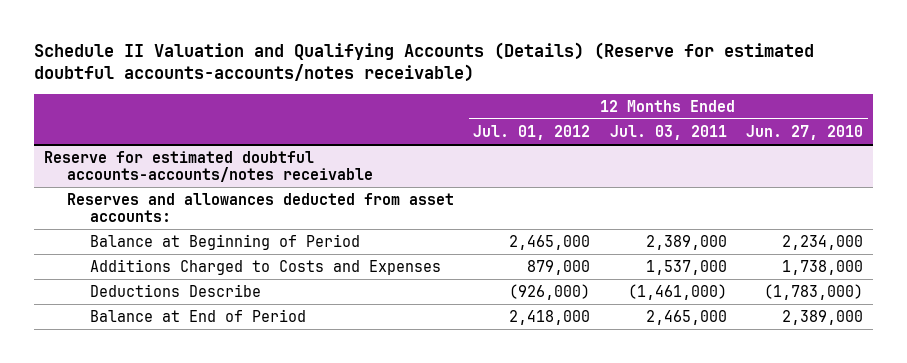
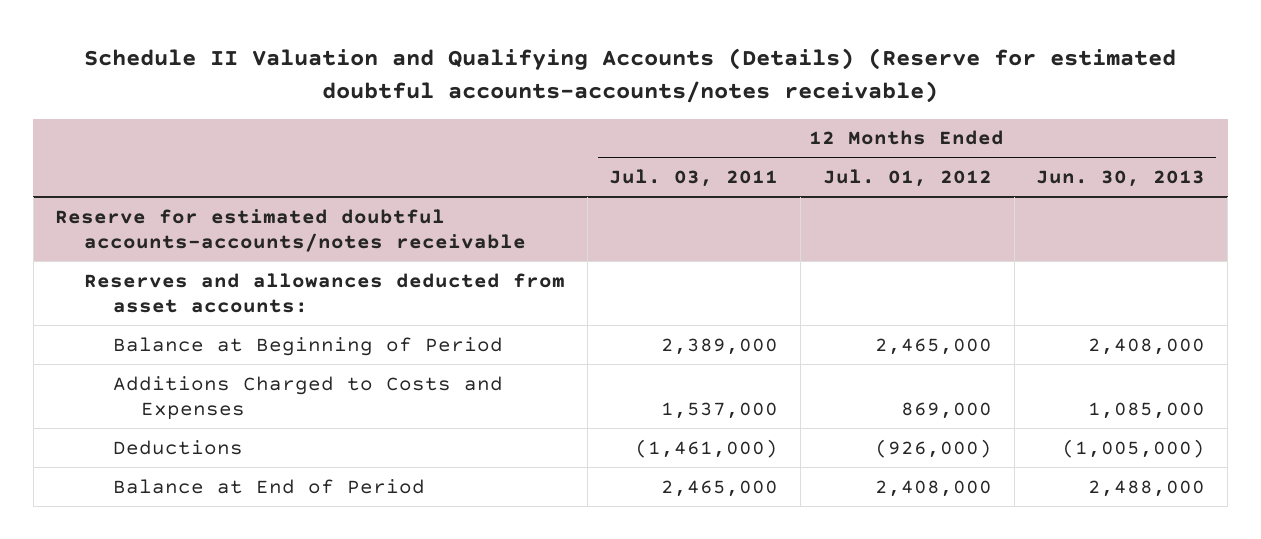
[746,124,864,140] Jun. 27, 2010 -> none
none -> [1036,169,1206,187] Jun. 30, 2013
[527,259,591,275] 879,000 -> [900,401,992,419] 869,000
[90,283,262,297] Deductions Describe -> [112,439,243,455] Deductions
[509,309,591,325] 2,418,000 -> [874,479,992,497] 2,408,000

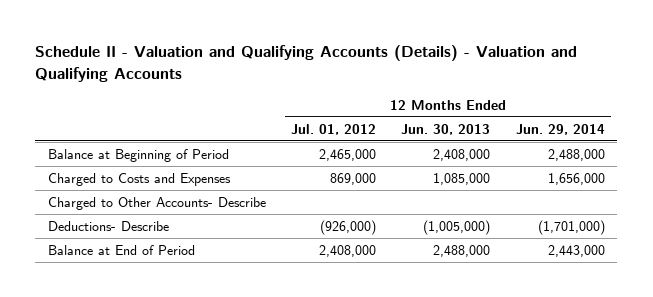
[84,48,1177,103] Schedule II Valuation and Qualifying Accounts (Details) (Reserve for estimated doubtful accounts-accounts/notes receivable) -> [35,45,578,82] Schedule II - Valuation and Qualifying Accounts (Details) - Valuation and Qualifying Accounts
[609,168,779,187] Jul. 03, 2011 -> none
none -> [515,123,605,135] Jun. 29, 2014
[55,208,526,252] Reserve for estimated doubtful accounts-accounts/notes receivable -> none
[83,272,565,313] Reserves and allowances deducted from asset accounts: -> none
[112,375,503,420] Additions Charged to Costs and Expenses -> [47,172,231,186] Charged to Costs and Expenses
none -> [47,196,266,210] Charged to Other Accounts- Describe
[112,439,243,455] Deductions -> [47,220,169,231] Deductions- Describe

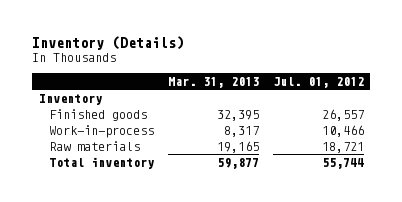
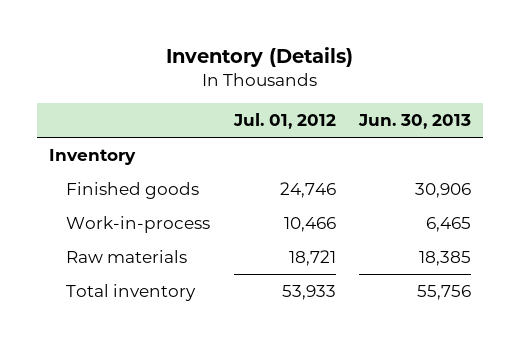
[167,76,259,88] Mar. 31, 2013 -> none
none -> [358,113,472,129] Jun. 30, 2013
[321,108,364,121] 26,557 -> [279,182,336,199] 24,746
[321,157,364,169] 55,744 -> [281,285,336,301] 53,933

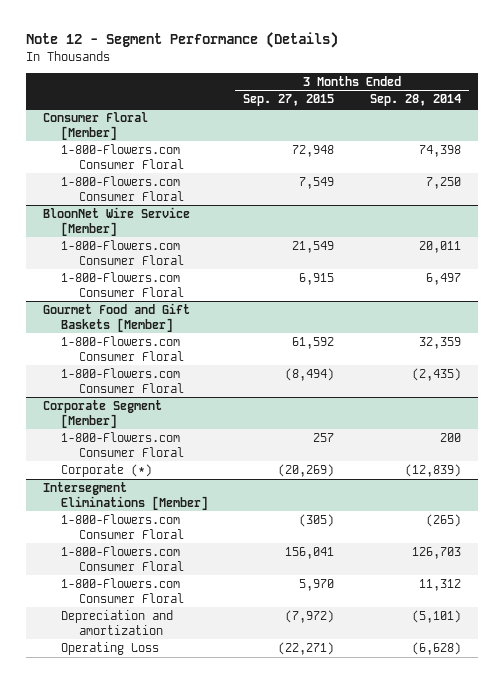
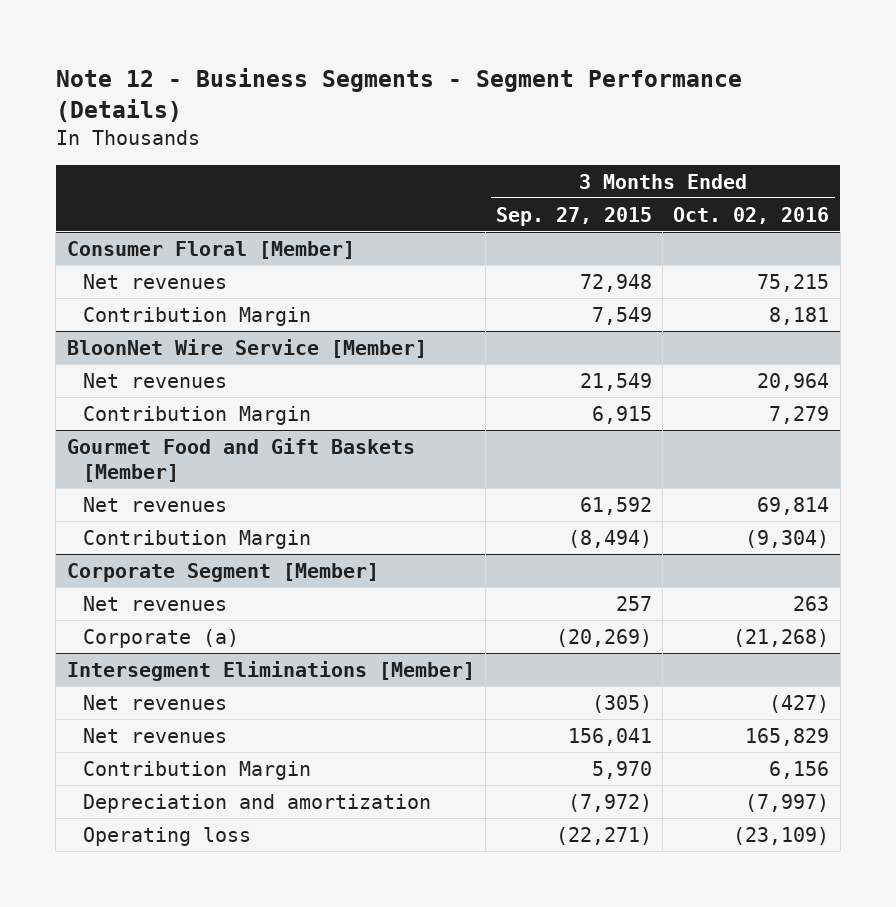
[25,32,338,49] Note 12 - Segment Performance (Details) -> [55,67,742,122] Note 12 - Business Segments - Segment Performance (Details)
[369,94,461,107] Sep. 28, 2014 -> none
none -> [673,206,830,224] Oct. 02, 2016
[61,144,185,169] 1-800-Flowers.com Consumer Floral -> [83,273,228,289] Net revenues
[61,176,185,201] 1-800-Flowers.com Consumer Floral -> [83,306,312,326] Contribution Margin
[61,240,185,265] 1-800-Flowers.com Consumer Floral -> [83,372,228,388] Net revenues
[61,272,185,297] 1-800-Flowers.com Consumer Floral -> [83,405,312,425] Contribution Margin
[61,336,185,361] 1-800-Flowers.com Consumer Floral -> [83,496,228,512] Net revenues
[61,368,185,393] 1-800-Flowers.com Consumer Floral -> [83,529,312,549] Contribution Margin
[61,432,185,457] 1-800-Flowers.com Consumer Floral -> [83,595,228,611] Net revenues
[61,464,153,478] Corporate (*) -> [83,628,240,648] Corporate (a)
[61,514,185,539] 1-800-Flowers.com Consumer Floral -> [83,694,228,710] Net revenues
[61,546,185,571] 1-800-Flowers.com Consumer Floral -> [83,727,228,743] Net revenues
[61,578,185,603] 1-800-Flowers.com Consumer Floral -> [83,760,312,780] Contribution Margin
[61,642,160,656] Operating Loss -> [83,826,252,846] Operating loss

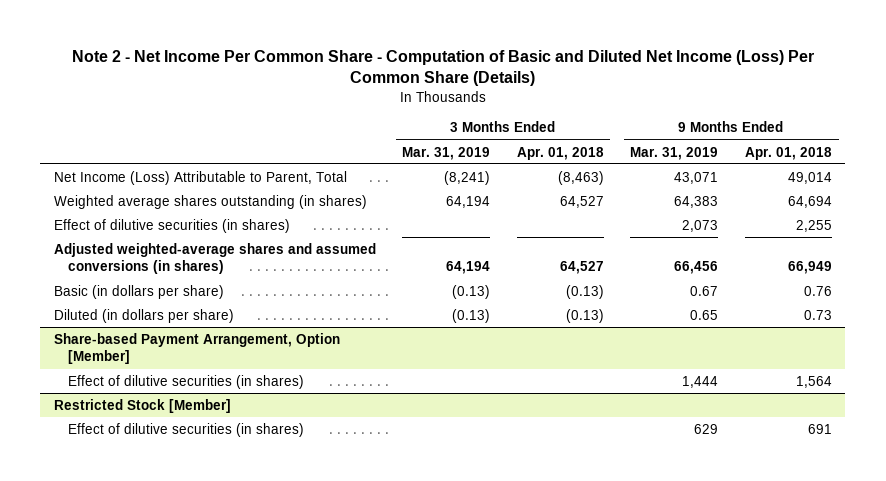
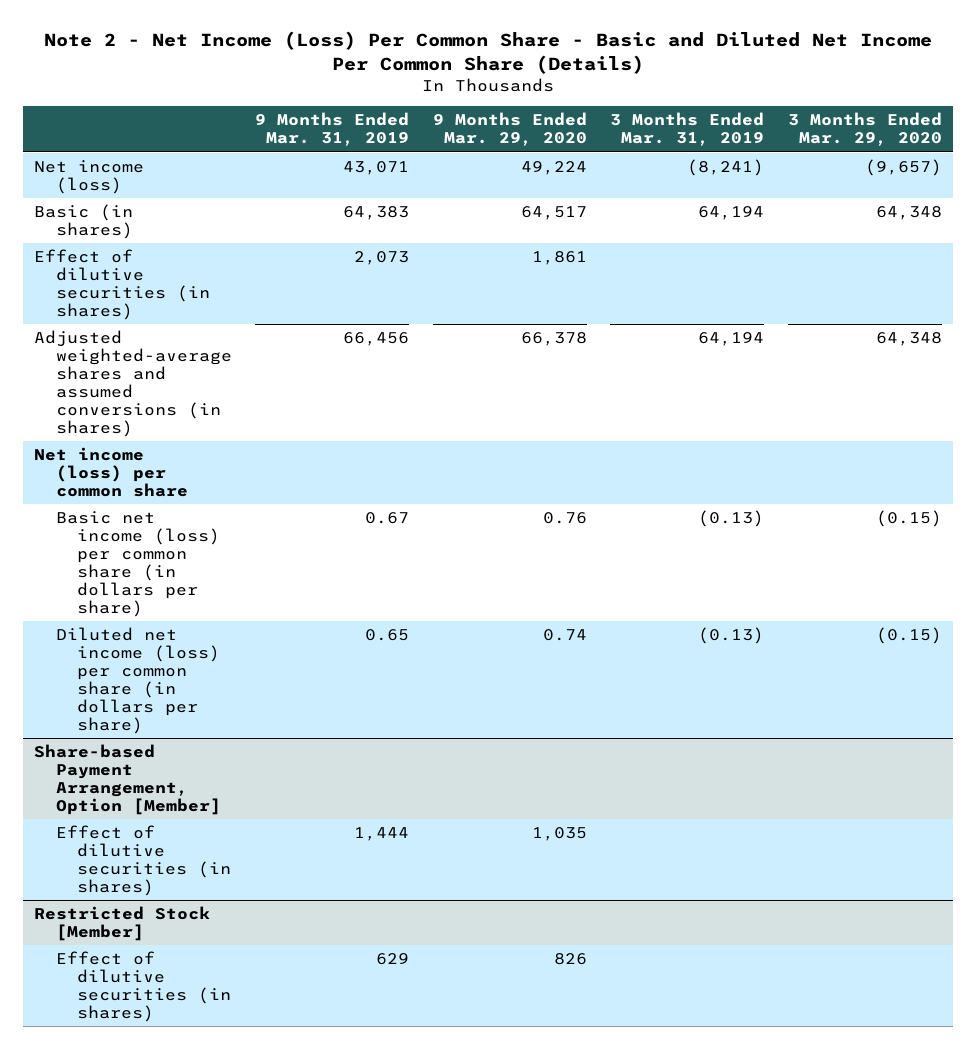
[71,49,814,87] Note 2 - Net Income Per Common Share - Computation of Basic and Diluted Net Income (Loss) Per Common Share (Details) -> [43,31,932,75] Note 2 - Net Income (Loss) Per Common Share - Basic and Diluted Net Income Per Common Share (Details)
[516,146,604,160] Apr. 01, 2018 -> none
[744,146,832,160] Apr. 01, 2018 -> none
none -> [432,112,587,147] 9 Months Ended Mar. 29, 2020
none -> [787,112,942,147] 3 Months Ended Mar. 29, 2020
[53,170,347,185] Net Income (Loss) Attributable to Parent, Total -> [34,159,145,194] Net income (loss)
[53,194,367,209] Weighted average shares outstanding (in shares) -> [34,203,134,239] Basic (in shares)
none -> [34,446,188,497] Net income (loss) per common share
[53,284,224,299] Basic (in dollars per share) -> [55,510,221,617] Basic net income (loss) per common share (in dollars per share)
[53,308,234,323] Diluted (in dollars per share) -> [55,626,221,734] Diluted net income (loss) per common share (in dollars per share)

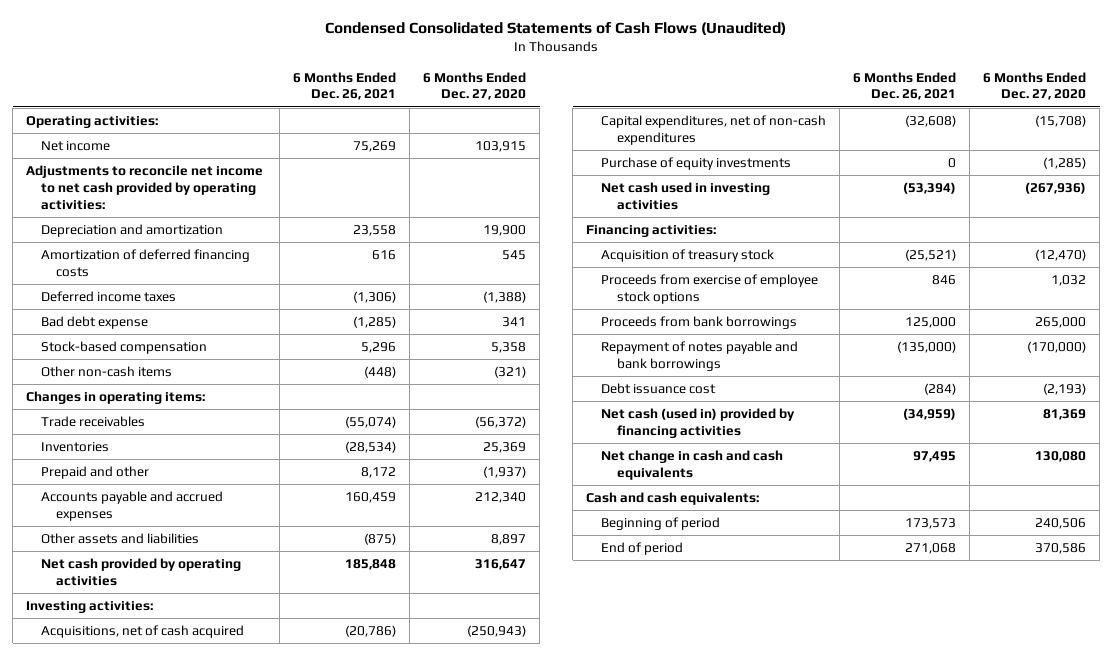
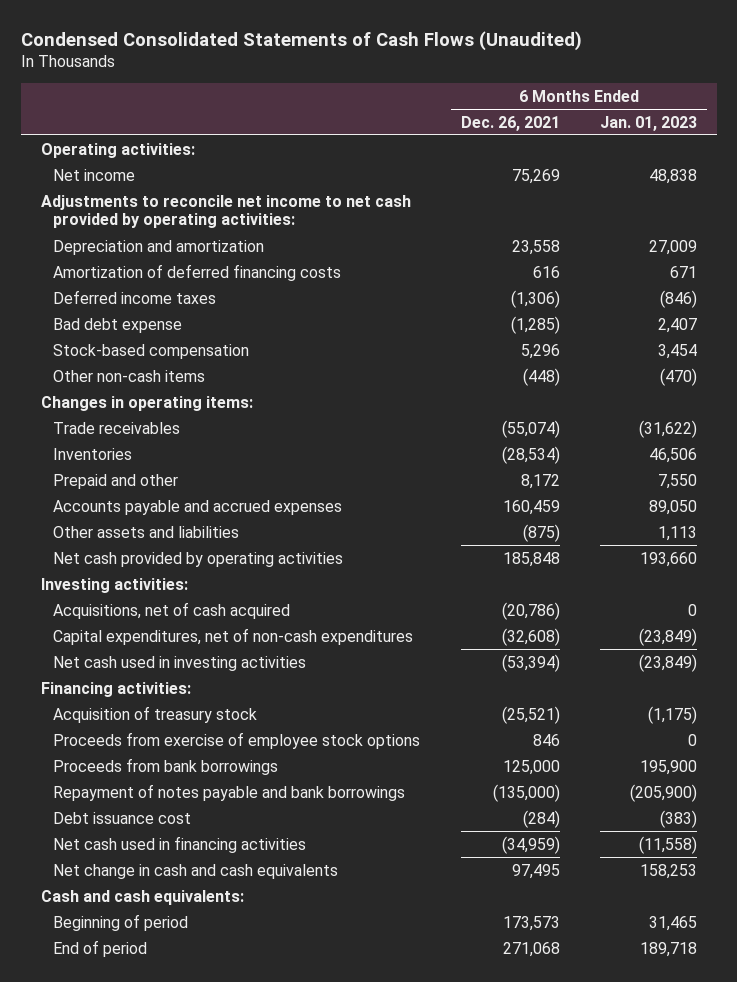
[423,71,527,101] 6 Months Ended Dec. 27, 2020 -> none
none -> [599,115,697,131] Jan. 01, 2023
[601,157,792,171] Purchase of equity investments -> none
[601,408,796,438] Net cash (used in) provided by financing activities -> [53,835,307,853] Net cash used in financing activities

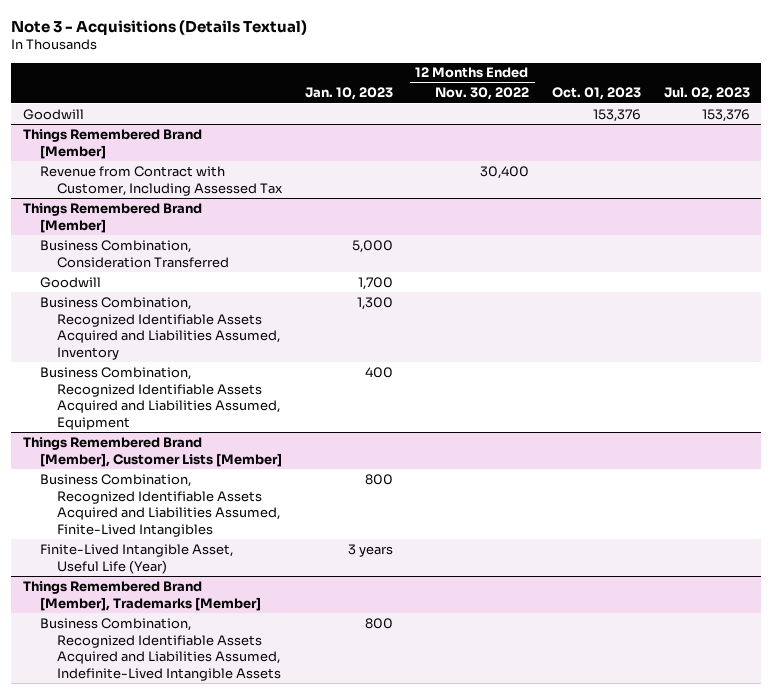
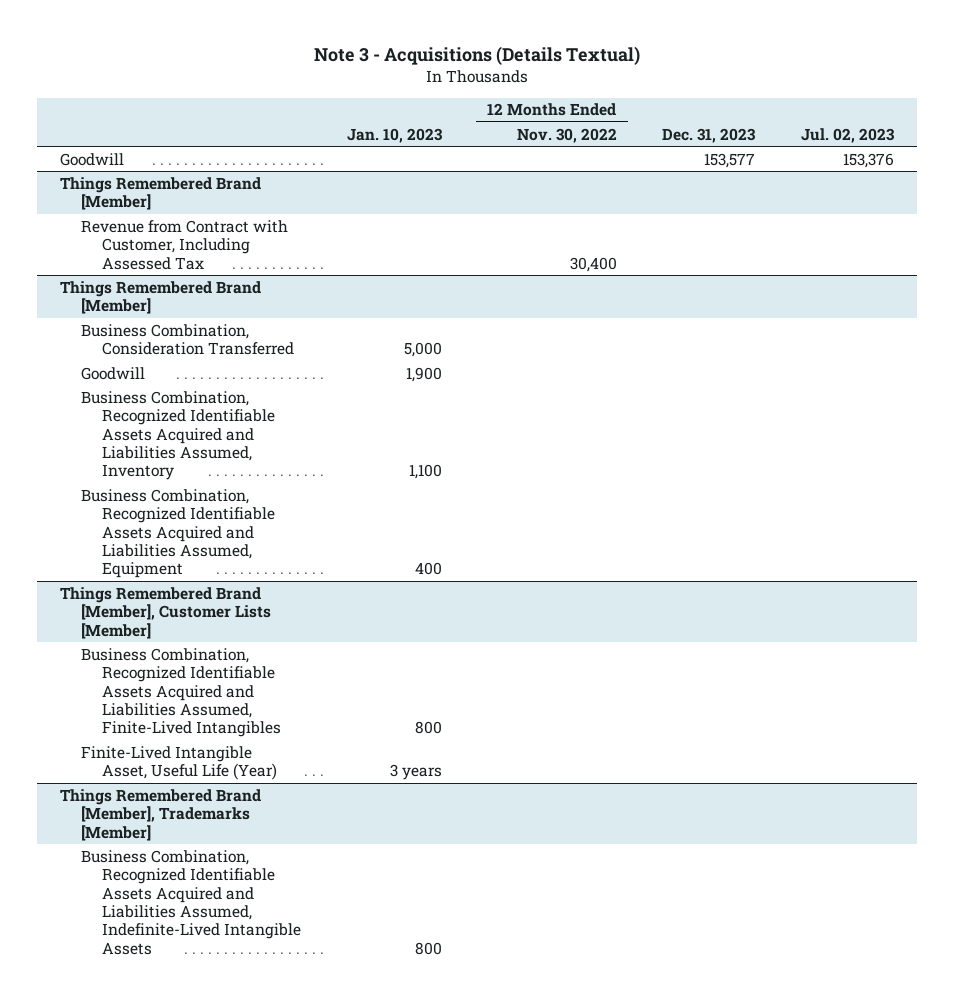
[551,87,641,101] Oct. 01, 2023 -> none
none -> [662,127,757,143] Dec. 31, 2023
[357,276,393,290] 1,700 -> [405,366,442,382] 1,900
[356,296,393,310] 1,300 -> [408,464,442,480] 1,100

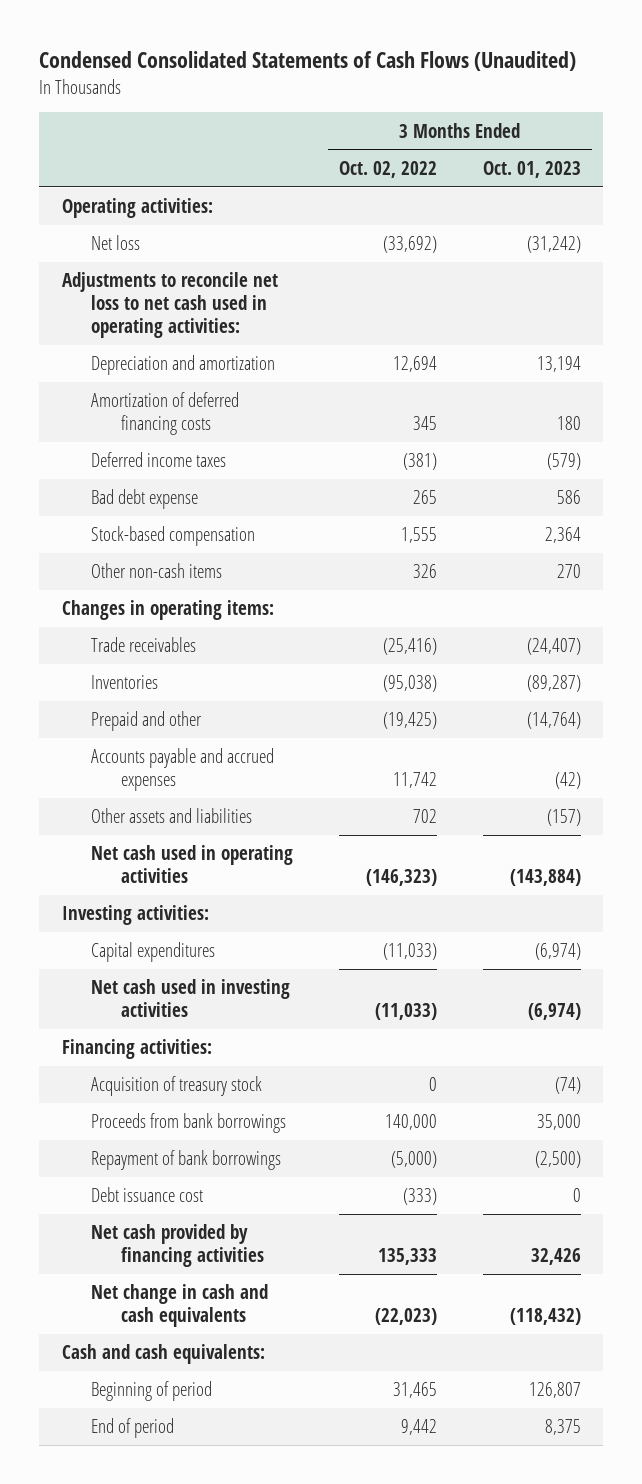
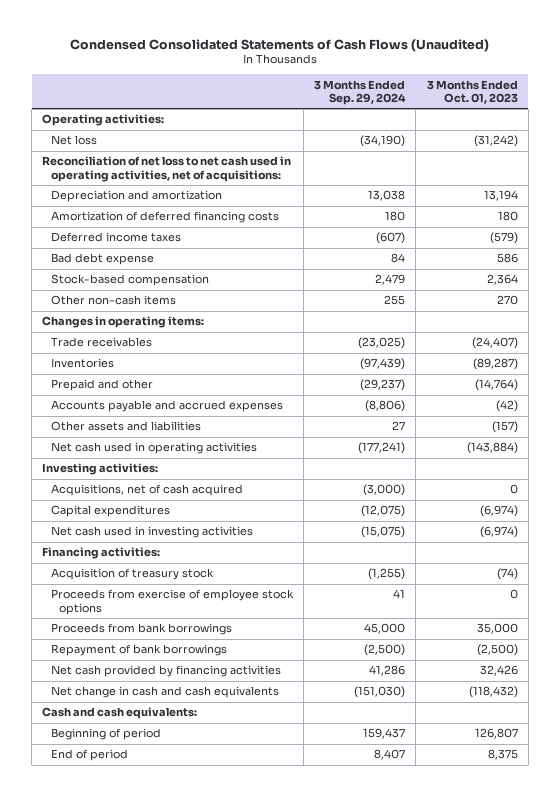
[338,160,437,178] Oct. 02, 2022 -> none
none -> [314,79,407,105] 3 Months Ended Sep. 29, 2024
[61,272,278,338] Adjustments to reconcile net loss to net cash used in operating activities: -> [42,156,292,182] Reconciliation of net loss to net cash used in operating activities, net of acquisitions:
none -> [50,484,243,497] Acquisitions, net of cash acquired
none -> [50,589,294,615] Proceeds from exercise of employee stock options
[91,1187,204,1203] Debt issuance cost -> none

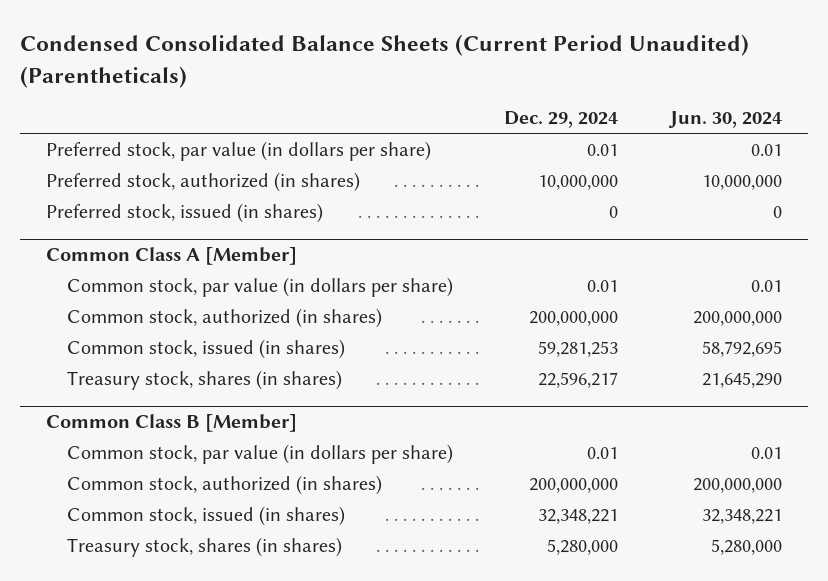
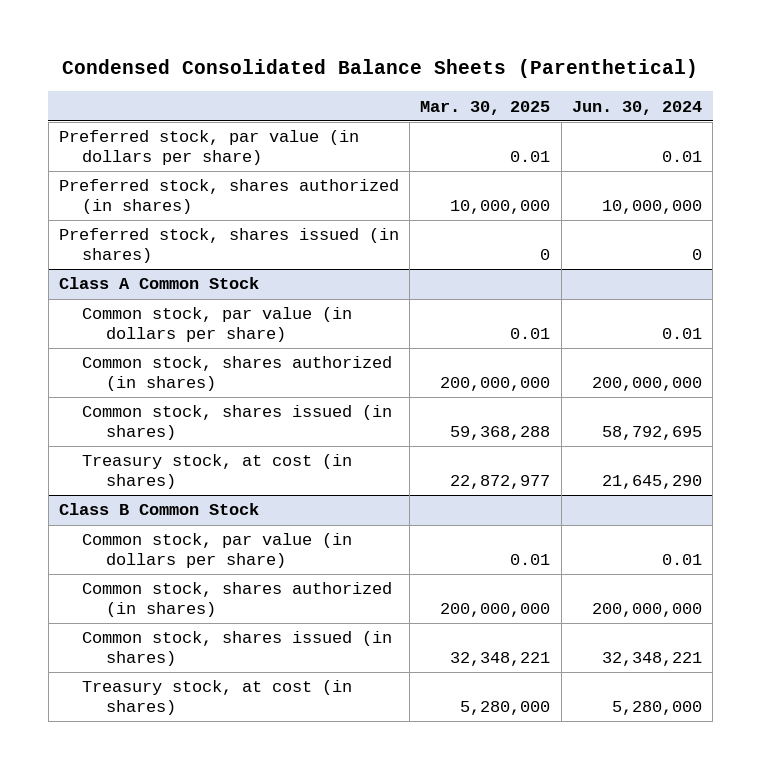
[20,34,750,88] Condensed Consolidated Balance Sheets (Current Period Unaudited) (Parentheticals) -> [62,59,699,79] Condensed Consolidated Balance Sheets (Parenthetical)
[504,111,619,129] Dec. 29, 2024 -> none
none -> [420,100,551,115] Mar. 30, 2025
[45,171,360,192] Preferred stock, authorized (in shares) -> [58,179,399,215] Preferred stock, shares authorized (in shares)
[45,202,323,223] Preferred stock, issued (in shares) -> [58,228,399,264] Preferred stock, shares issued (in shares)
[45,247,297,266] Common Class A [Member] -> [58,277,259,290] Class A Common Stock
[67,307,383,328] Common stock, authorized (in shares) -> [82,356,393,392] Common stock, shares authorized (in shares)
[67,338,346,359] Common stock, issued (in shares) -> [82,405,393,441] Common stock, shares issued (in shares)
[67,369,343,390] Treasury stock, shares (in shares) -> [82,454,353,490] Treasury stock, at cost (in shares)
[45,414,297,433] Common Class B [Member] -> [58,503,259,516] Class B Common Stock
[67,474,383,495] Common stock, authorized (in shares) -> [82,582,393,618] Common stock, shares authorized (in shares)
[67,505,346,526] Common stock, issued (in shares) -> [82,631,393,667] Common stock, shares issued (in shares)
[67,536,343,557] Treasury stock, shares (in shares) -> [82,680,353,716] Treasury stock, at cost (in shares)

